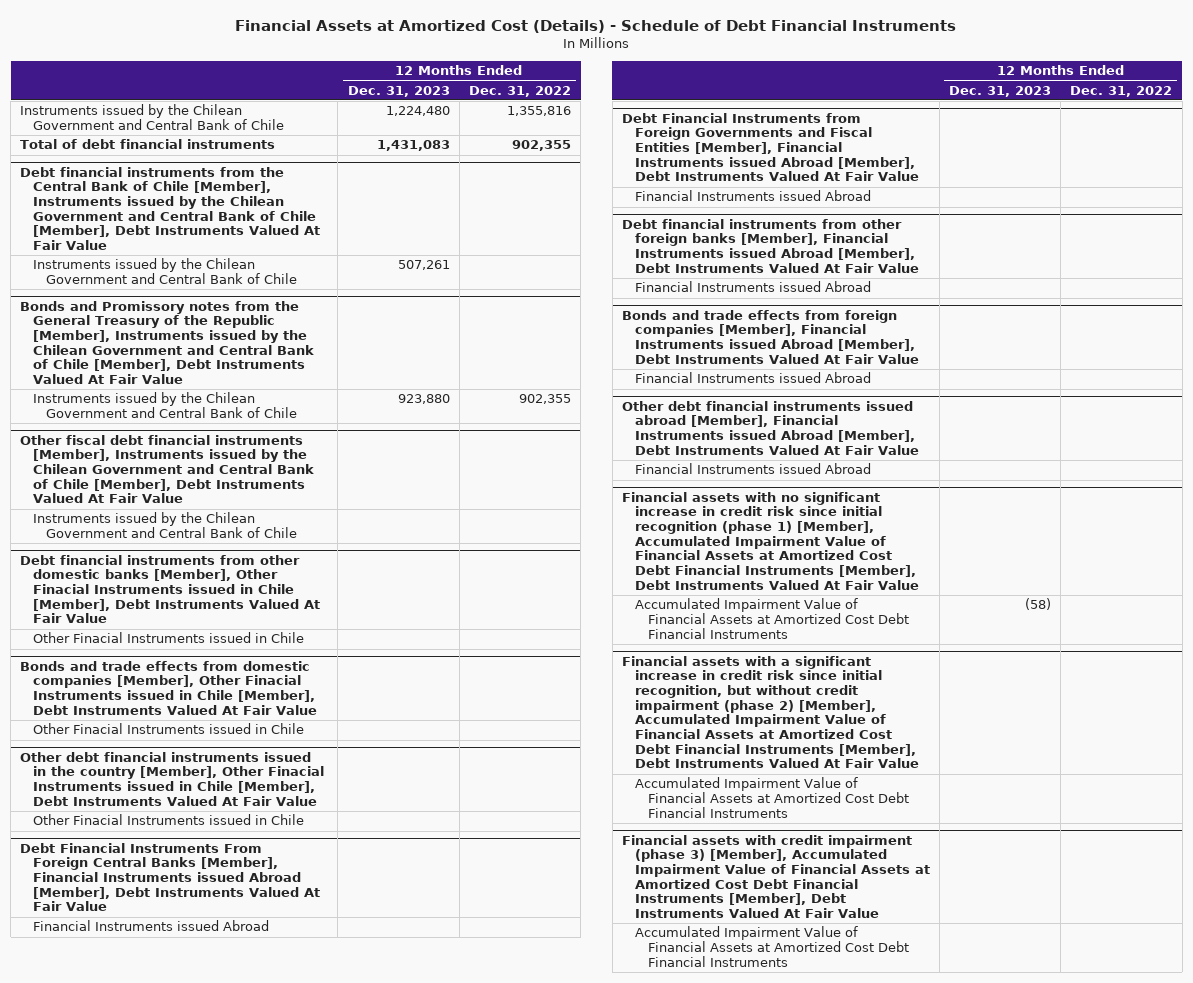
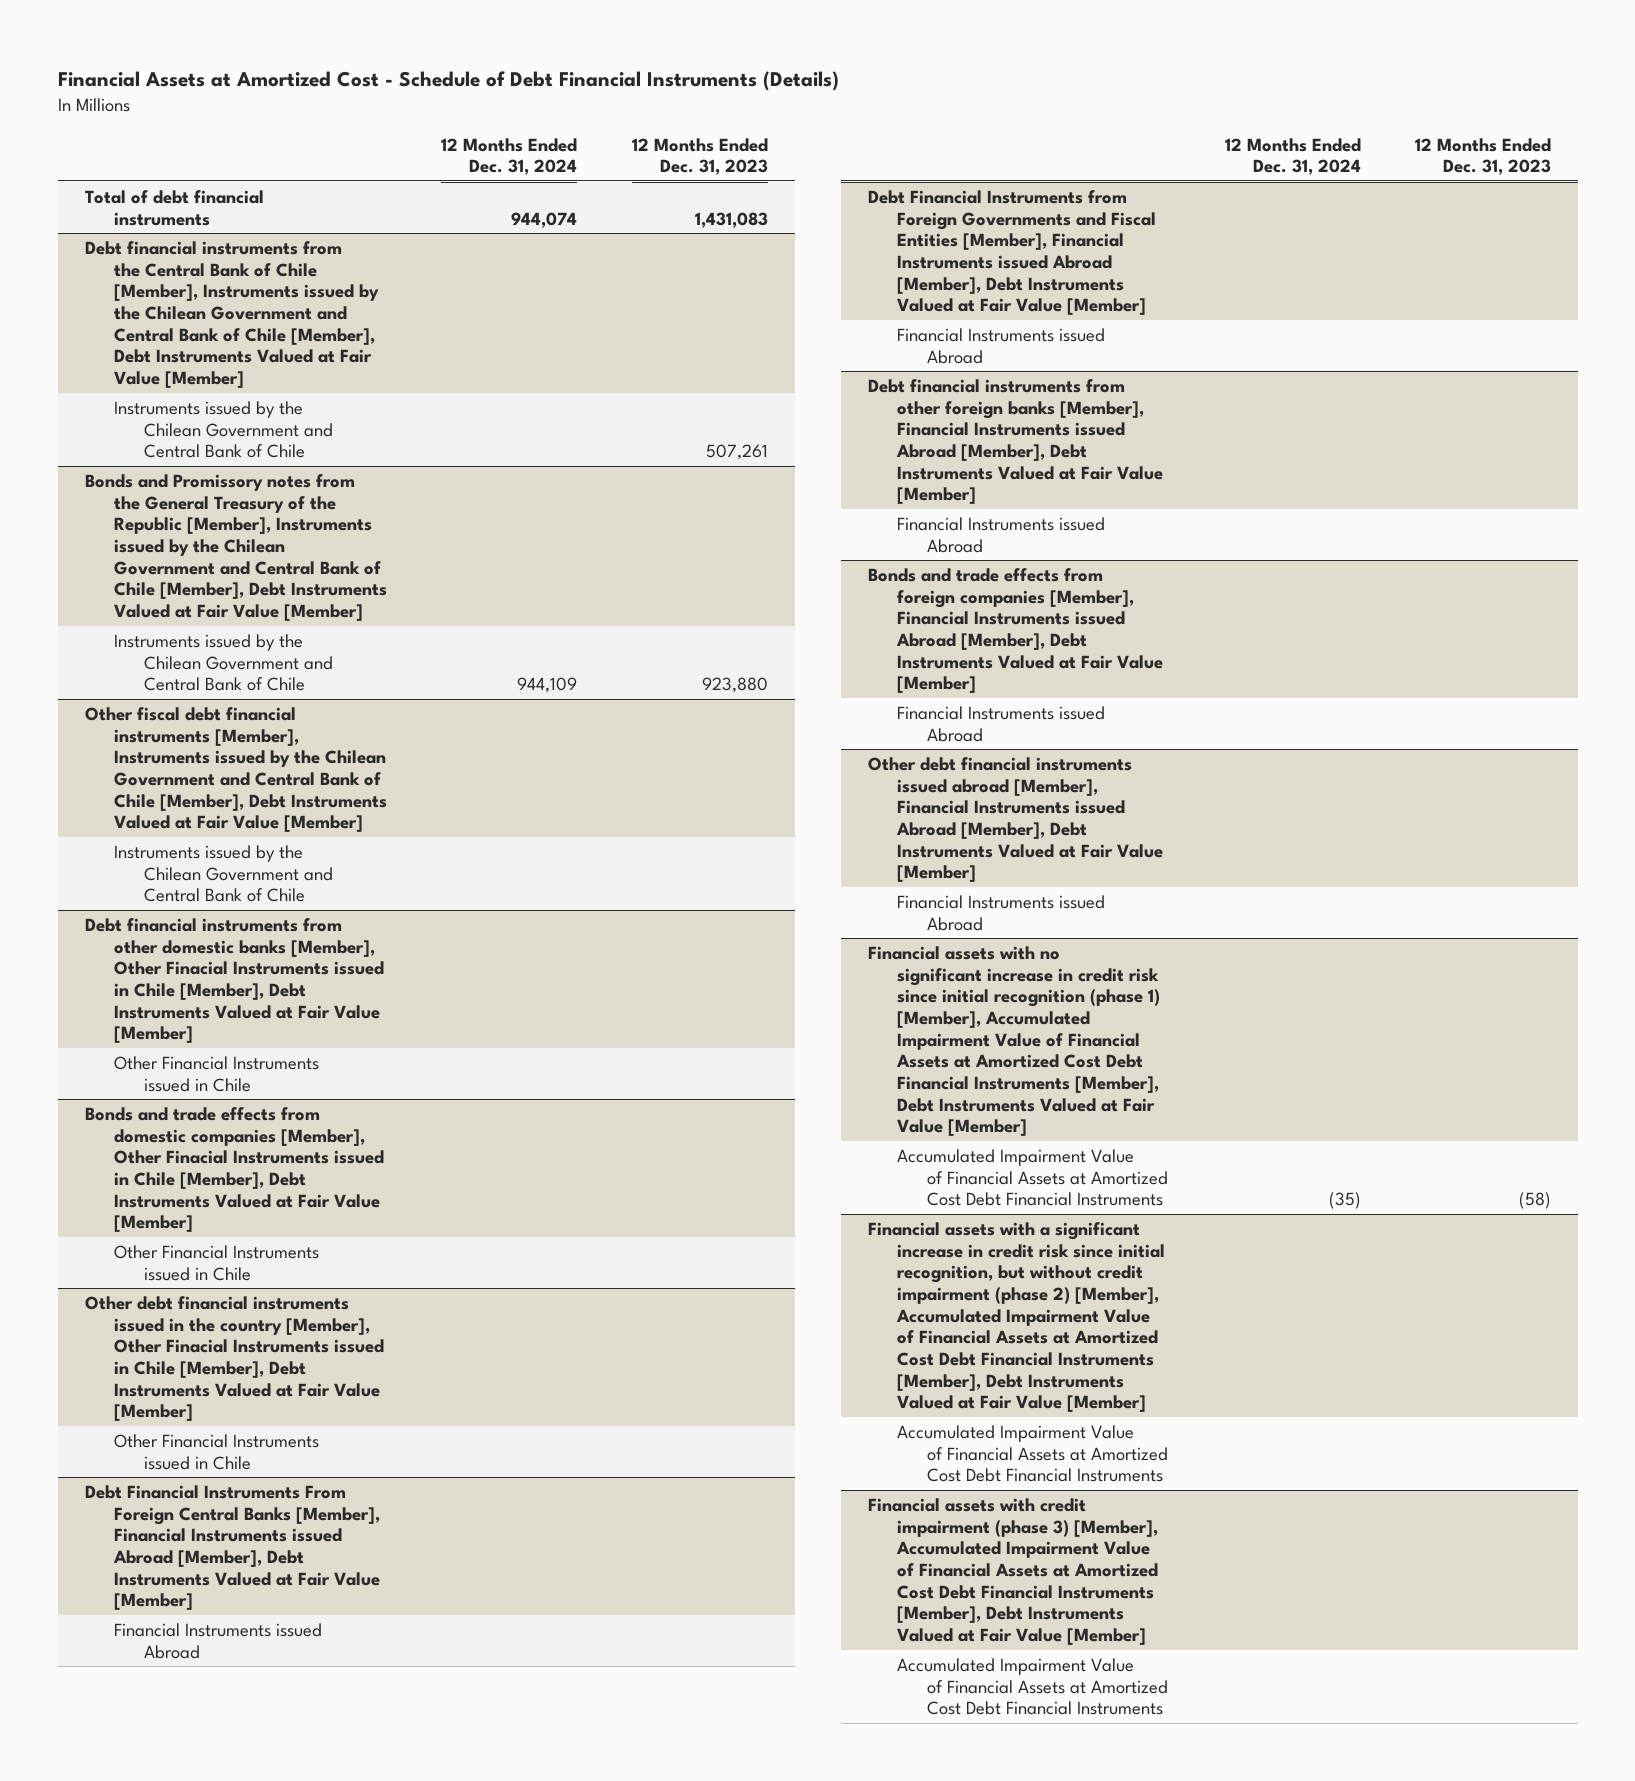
[235,19,957,33] Financial Assets at Amortized Cost (Details) - Schedule of Debt Financial Instruments -> [57,71,839,92] Financial Assets at Amortized Cost - Schedule of Debt Financial Instruments (Details)
[468,85,571,97] Dec. 31, 2022 -> none
none -> [441,137,578,176] 12 Months Ended Dec. 31, 2024
[20,104,285,131] Instruments issued by the Chilean Government and Central Bank of Chile -> none
[20,166,321,251] Debt financial instruments from the Central Bank of Chile [Member], Instruments issued by the Chilean Government and Central Bank of Chile [Member], Debt Instruments Valued At Fair Value -> [84,240,380,388] Debt financial instruments from the Central Bank of Chile [Member], Instruments issued by the Chilean Government and Central Bank of Chile [Member], Debt Instruments Valued at Fair Value [Member]
[20,300,315,385] Bonds and Promissory notes from the General Treasury of the Republic [Member], Instruments issued by the Chilean Government and Central Bank of Chile [Member], Debt Instruments Valued At Fair Value -> [84,473,388,621] Bonds and Promissory notes from the General Treasury of the Republic [Member], Instruments issued by the Chilean Government and Central Bank of Chile [Member], Debt Instruments Valued at Fair Value [Member]
[20,434,315,504] Other fiscal debt financial instruments [Member], Instruments issued by the Chilean Government and Central Bank of Chile [Member], Debt Instruments Valued At Fair Value -> [84,706,388,833] Other fiscal debt financial instruments [Member], Instruments issued by the Chilean Government and Central Bank of Chile [Member], Debt Instruments Valued at Fair Value [Member]
[20,554,321,624] Debt financial instruments from other domestic banks [Member], Other Finacial Instruments issued in Chile [Member], Debt Instruments Valued At Fair Value -> [84,917,385,1044] Debt financial instruments from other domestic banks [Member], Other Finacial Instruments issued in Chile [Member], Debt Instruments Valued at Fair Value [Member]
[33,632,305,644] Other Finacial Instruments issued in Chile -> [114,1055,320,1092] Other Financial Instruments issued in Chile
[20,660,318,715] Bonds and trade effects from domestic companies [Member], Other Finacial Instruments issued in Chile [Member], Debt Instruments Valued At Fair Value -> [84,1106,385,1233] Bonds and trade effects from domestic companies [Member], Other Finacial Instruments issued in Chile [Member], Debt Instruments Valued at Fair Value [Member]
[33,723,305,735] Other Finacial Instruments issued in Chile -> [114,1244,320,1281] Other Financial Instruments issued in Chile
[20,751,325,806] Other debt financial instruments issued in the country [Member], Other Finacial Instruments issued in Chile [Member], Debt Instruments Valued At Fair Value -> [84,1295,385,1422] Other debt financial instruments issued in the country [Member], Other Finacial Instruments issued in Chile [Member], Debt Instruments Valued at Fair Value [Member]
[33,814,305,826] Other Finacial Instruments issued in Chile -> [114,1433,320,1470] Other Financial Instruments issued in Chile
[20,842,321,912] Debt Financial Instruments From Foreign Central Banks [Member], Financial Instruments issued Abroad [Member], Debt Instruments Valued At Fair Value -> [84,1484,381,1611] Debt Financial Instruments From Foreign Central Banks [Member], Financial Instruments issued Abroad [Member], Debt Instruments Valued at Fair Value [Member]
[622,112,919,182] Debt Financial Instruments from Foreign Governments and Fiscal Entities [Member], Financial Instruments issued Abroad [Member], Debt Instruments Valued At Fair Value -> [867,189,1157,316] Debt Financial Instruments from Foreign Governments and Fiscal Entities [Member], Financial Instruments issued Abroad [Member], Debt Instruments Valued at Fair Value [Member]
[622,218,919,273] Debt financial instruments from other foreign banks [Member], Financial Instruments issued Abroad [Member], Debt Instruments Valued At Fair Value -> [867,378,1164,505] Debt financial instruments from other foreign banks [Member], Financial Instruments issued Abroad [Member], Debt Instruments Valued at Fair Value [Member]
[622,309,919,364] Bonds and trade effects from foreign companies [Member], Financial Instruments issued Abroad [Member], Debt Instruments Valued At Fair Value -> [867,567,1164,694] Bonds and trade effects from foreign companies [Member], Financial Instruments issued Abroad [Member], Debt Instruments Valued at Fair Value [Member]
[622,400,919,455] Other debt financial instruments issued abroad [Member], Financial Instruments issued Abroad [Member], Debt Instruments Valued At Fair Value -> [867,756,1164,883] Other debt financial instruments issued abroad [Member], Financial Instruments issued Abroad [Member], Debt Instruments Valued at Fair Value [Member]
[622,491,919,590] Financial assets with no significant increase in credit risk since initial recognition (phase 1) [Member], Accumulated Impairment Value of Financial Assets at Amortized Cost Debt Financial Instruments [Member], Debt Instruments Valued At Fair Value -> [867,945,1161,1137] Financial assets with no significant increase in credit risk since initial recognition (phase 1) [Member], Accumulated Impairment Value of Financial Assets at Amortized Cost Debt Financial Instruments [Member], Debt Instruments Valued at Fair Value [Member]
[622,655,919,769] Financial assets with a significant increase in credit risk since initial recognition, but without credit impairment (phase 2) [Member], Accumulated Impairment Value of Financial Assets at Amortized Cost Debt Financial Instruments [Member], Debt Instruments Valued At Fair Value -> [867,1221,1166,1413] Financial assets with a significant increase in credit risk since initial recognition, but without credit impairment (phase 2) [Member], Accumulated Impairment Value of Financial Assets at Amortized Cost Debt Financial Instruments [Member], Debt Instruments Valued at Fair Value [Member]
[622,834,930,919] Financial assets with credit impairment (phase 3) [Member], Accumulated Impairment Value of Financial Assets at Amortized Cost Debt Financial Instruments [Member], Debt Instruments Valued At Fair Value -> [867,1497,1159,1645] Financial assets with credit impairment (phase 3) [Member], Accumulated Impairment Value of Financial Assets at Amortized Cost Debt Financial Instruments [Member], Debt Instruments Valued at Fair Value [Member]

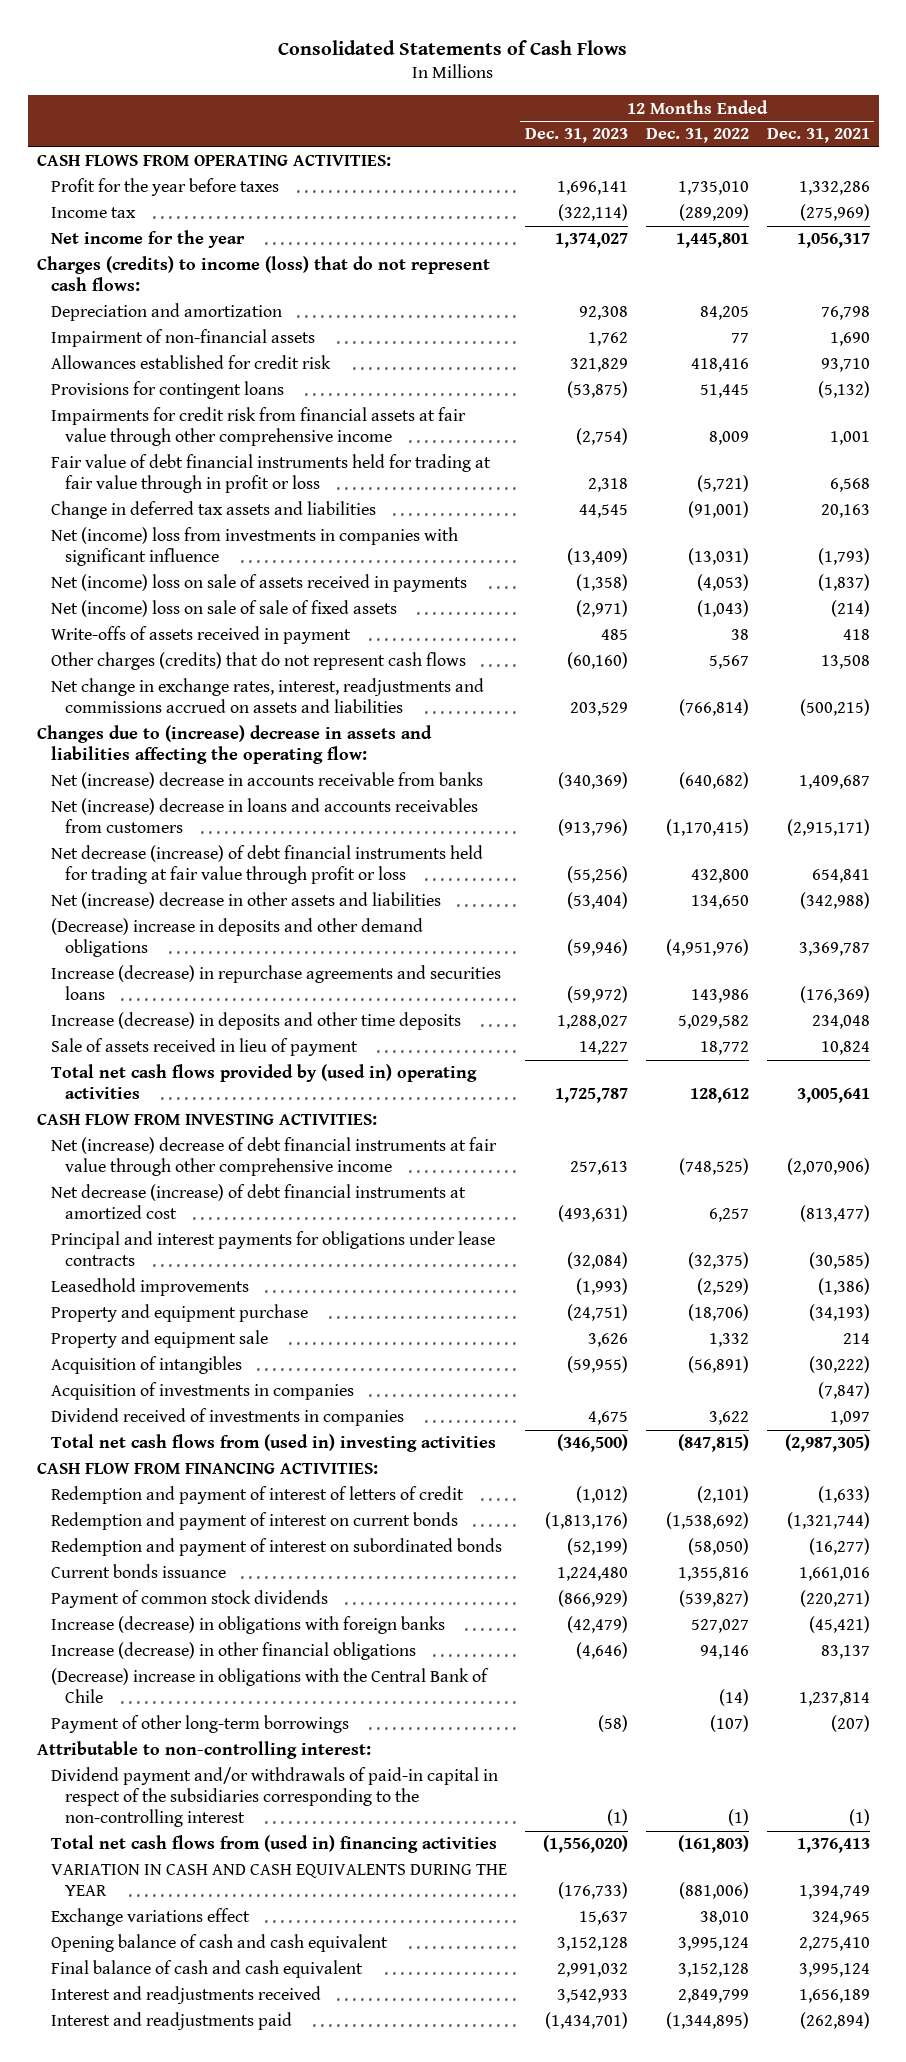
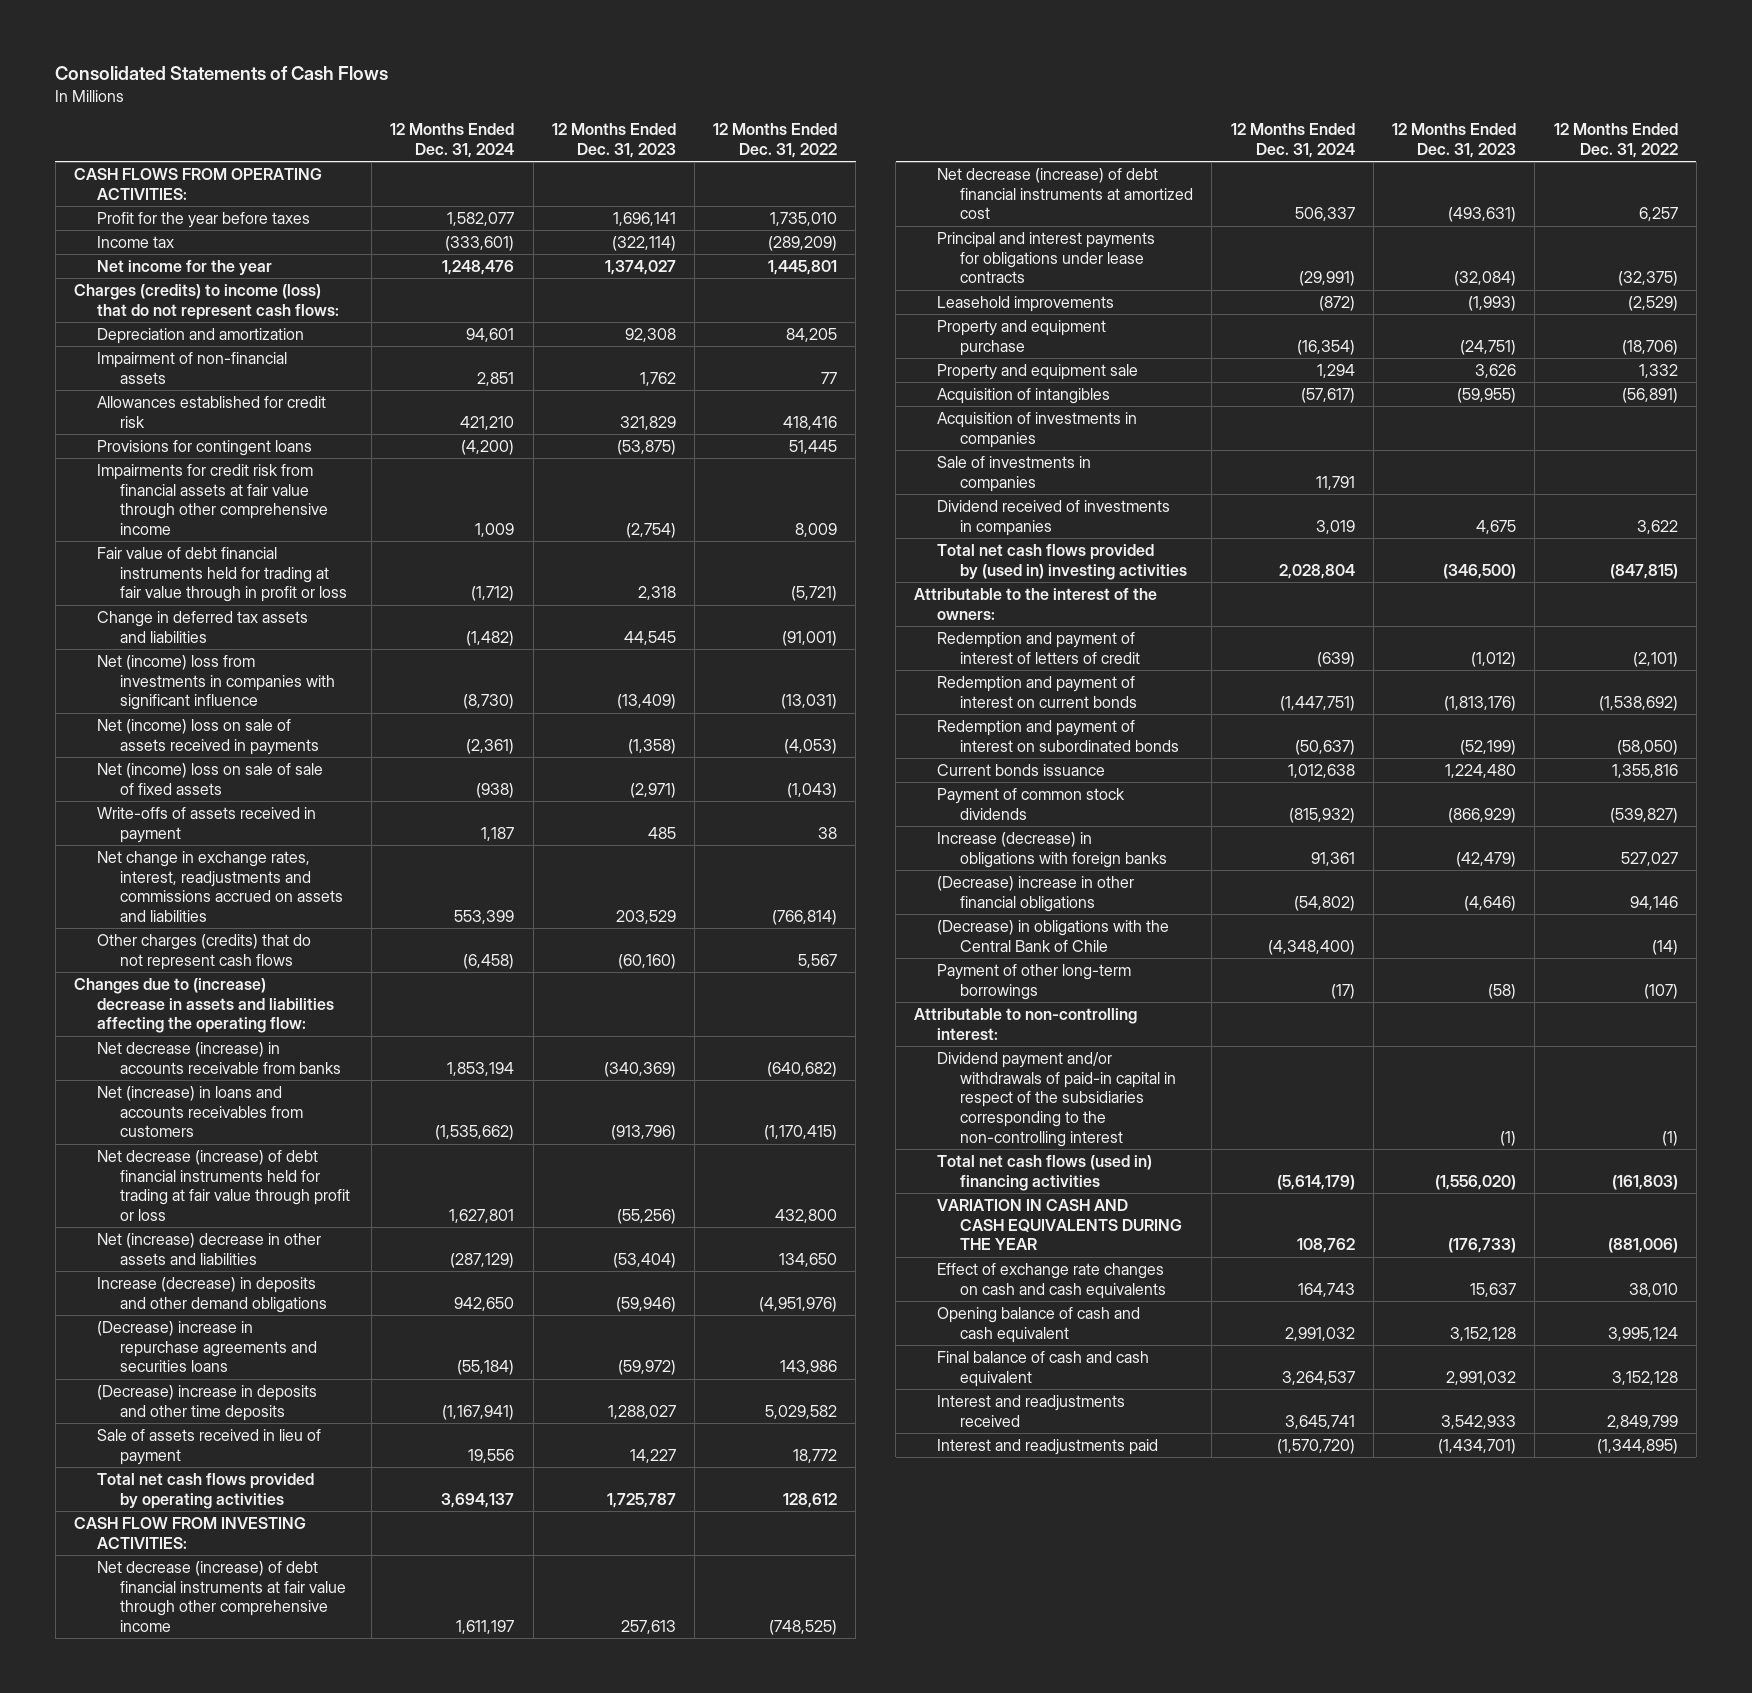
[766,128,870,144] Dec. 31, 2021 -> none
none -> [390,123,515,159] 12 Months Ended Dec. 31, 2024
[50,652,466,671] Other charges (credits) that do not represent cash flows -> [97,933,312,970] Other charges (credits) that do not represent cash flows
[50,772,483,790] Net (increase) decrease in accounts receivable from banks -> [97,1041,341,1074] Net decrease (increase) in accounts receivable from banks
[50,798,478,834] Net (increase) decrease in loans and accounts receivables from customers -> [97,1085,303,1138] Net (increase) in loans and accounts receivables from customers
[50,918,423,958] (Decrease) increase in deposits and other demand obligations -> [97,1276,327,1313] Increase (decrease) in deposits and other demand obligations
[50,965,501,1001] Increase (decrease) in repurchase agreements and securities loans -> [97,1320,317,1373] (Decrease) increase in repurchase agreements and securities loans
[50,1012,461,1031] Increase (decrease) in deposits and other time deposits -> [97,1384,318,1421] (Decrease) increase in deposits and other time deposits
[50,1064,477,1100] Total net cash flows provided by (used in) operating activities -> [97,1472,315,1509] Total net cash flows provided by operating activities
[50,1137,497,1177] Net (increase) decrease of debt financial instruments at fair value through other comprehensive income -> [97,1560,346,1632] Net decrease (increase) of debt financial instruments at fair value through other comprehensive income
[50,1278,249,1297] Leasedhold improvements -> [937,295,1115,312] Leasehold improvements
none -> [937,455,1092,492] Sale of investments in companies
[36,1463,378,1475] CASH FLOW FROM FINANCING ACTIVITIES: -> none
[50,1434,496,1453] Total net cash flows from (used in) investing activities -> [937,543,1188,580] Total net cash flows provided by (used in) investing activities
none -> [914,587,1158,620] Attributable to the interest of the owners:
[50,1642,416,1661] Increase (decrease) in other financial obligations -> [937,875,1135,912] (Decrease) increase in other financial obligations
[50,1668,489,1704] (Decrease) increase in obligations with the Central Bank of Chile -> [937,919,1170,952] (Decrease) in obligations with the Central Bank of Chile
[50,1835,497,1854] Total net cash flows from (used in) financing activities -> [937,1154,1153,1191] Total net cash flows (used in) financing activities
[50,1908,250,1927] Exchange variations effect -> [937,1262,1167,1299] Effect of exchange rate changes on cash and cash equivalents

